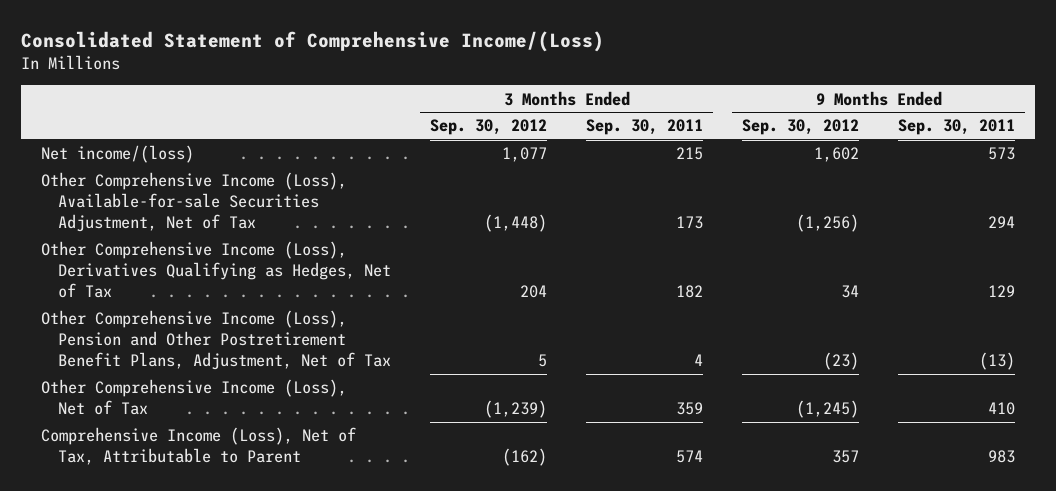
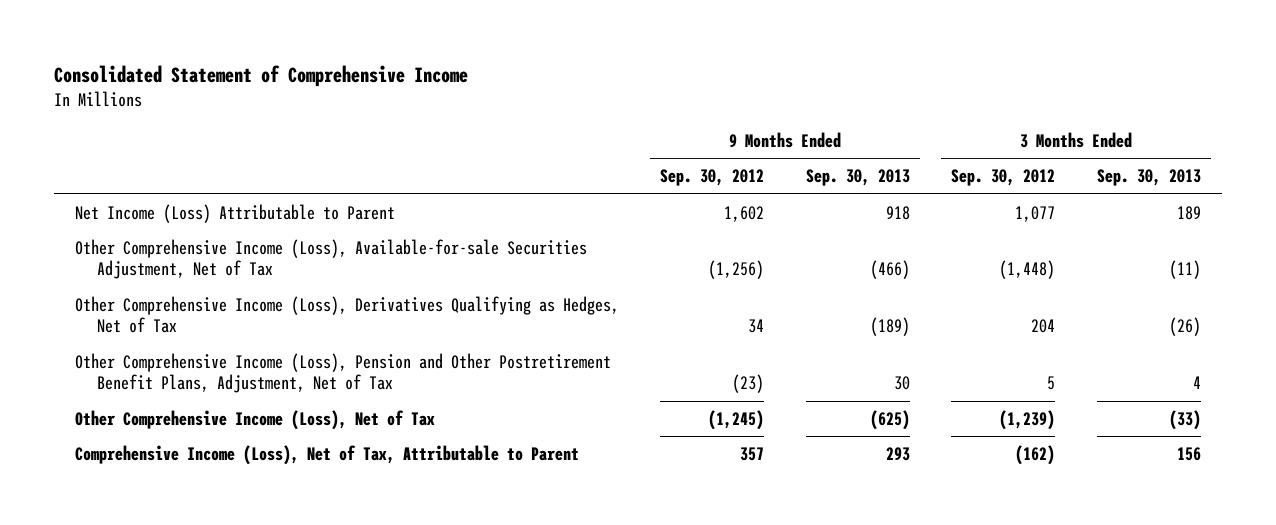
[21,30,605,52] Consolidated Statement of Comprehensive Income/(Loss) -> [54,64,469,87] Consolidated Statement of Comprehensive Income
[586,119,704,136] Sep. 30, 2011 -> none
[898,119,1016,136] Sep. 30, 2011 -> none
none -> [805,169,910,187] Sep. 30, 2013
none -> [1096,169,1201,187] Sep. 30, 2013
[40,145,194,164] Net income/(loss) -> [74,203,395,223] Net Income (Loss) Attributable to Parent

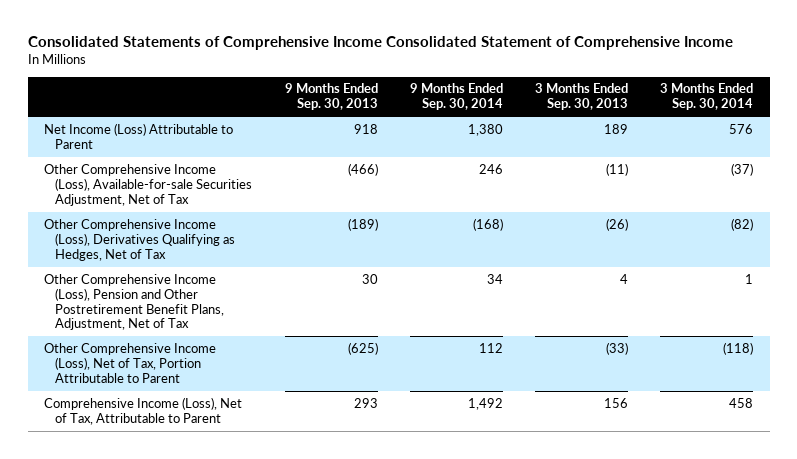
[54,64,469,87] Consolidated Statement of Comprehensive Income -> [27,36,733,51] Consolidated Statements of Comprehensive Income Consolidated Statement of Comprehensive Income
[660,169,765,187] Sep. 30, 2012 -> none
[951,169,1056,187] Sep. 30, 2012 -> none
none -> [409,83,503,111] 9 Months Ended Sep. 30, 2014
none -> [660,83,754,111] 3 Months Ended Sep. 30, 2014
[74,409,435,430] Other Comprehensive Income (Loss), Net of Tax -> [43,342,216,383] Other Comprehensive Income (Loss), Net of Tax, Portion Attributable to Parent

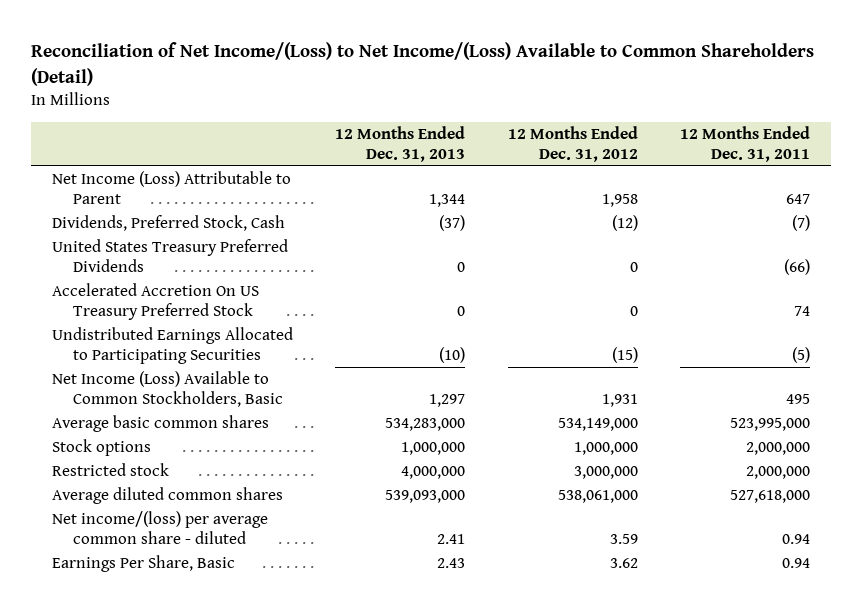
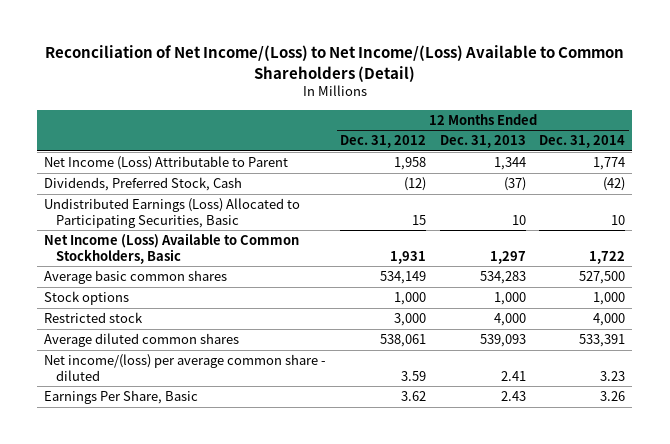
[679,126,810,163] 12 Months Ended Dec. 31, 2011 -> none
none -> [539,135,626,149] Dec. 31, 2014
[52,239,289,273] United States Treasury Preferred Dividends -> none
[52,283,260,321] Accelerated Accretion On US Treasury Preferred Stock -> none
[52,327,294,365] Undistributed Earnings Allocated to Participating Securities -> [44,198,301,228] Undistributed Earnings (Loss) Allocated to Participating Securities, Basic
[439,347,466,364] (10) -> [511,214,526,225] 10
[611,347,638,364] (15) -> [412,214,427,225] 15
[385,418,466,432] 534,283,000 -> [479,271,526,285] 534,283
[557,418,638,432] 534,149,000 -> [380,271,427,285] 534,149
[401,442,466,456] 1,000,000 -> [493,292,526,306] 1,000
[573,442,638,456] 1,000,000 -> [394,292,427,306] 1,000
[401,466,466,480] 4,000,000 -> [493,313,526,327] 4,000
[573,466,638,480] 3,000,000 -> [394,313,427,327] 3,000
[385,490,466,504] 539,093,000 -> [479,334,526,348] 539,093
[557,490,638,504] 538,061,000 -> [380,334,427,348] 538,061

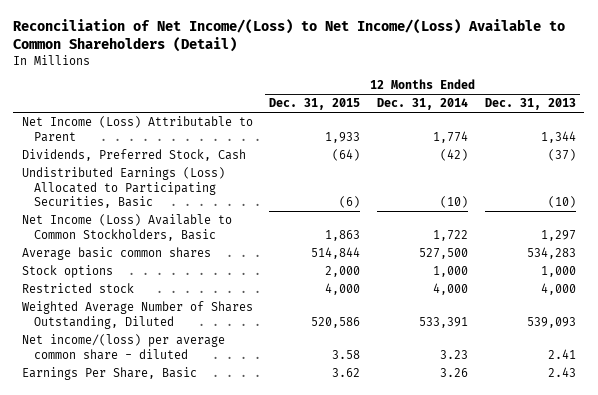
[340,135,427,149] Dec. 31, 2012 -> none
none -> [269,98,361,111] Dec. 31, 2015
[511,214,526,225] 10 -> [548,196,577,209] (10)
[611,214,626,225] 10 -> [440,196,469,209] (10)
[44,333,240,348] Average diluted common shares -> [21,301,253,329] Weighted Average Number of Shares Outstanding, Diluted

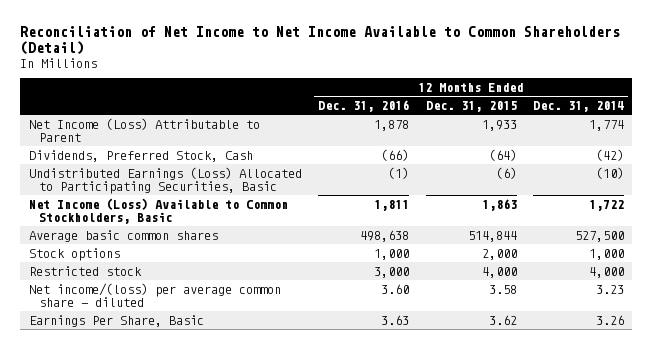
[13,19,566,52] Reconciliation of Net Income/(Loss) to Net Income/(Loss) Available to Common Shareholders (Detail) -> [20,25,621,56] Reconciliation of Net Income to Net Income Available to Common Shareholders (Detail)
[485,98,577,111] Dec. 31, 2013 -> none
none -> [318,100,410,113] Dec. 31, 2016
[21,301,253,329] Weighted Average Number of Shares Outstanding, Diluted -> none

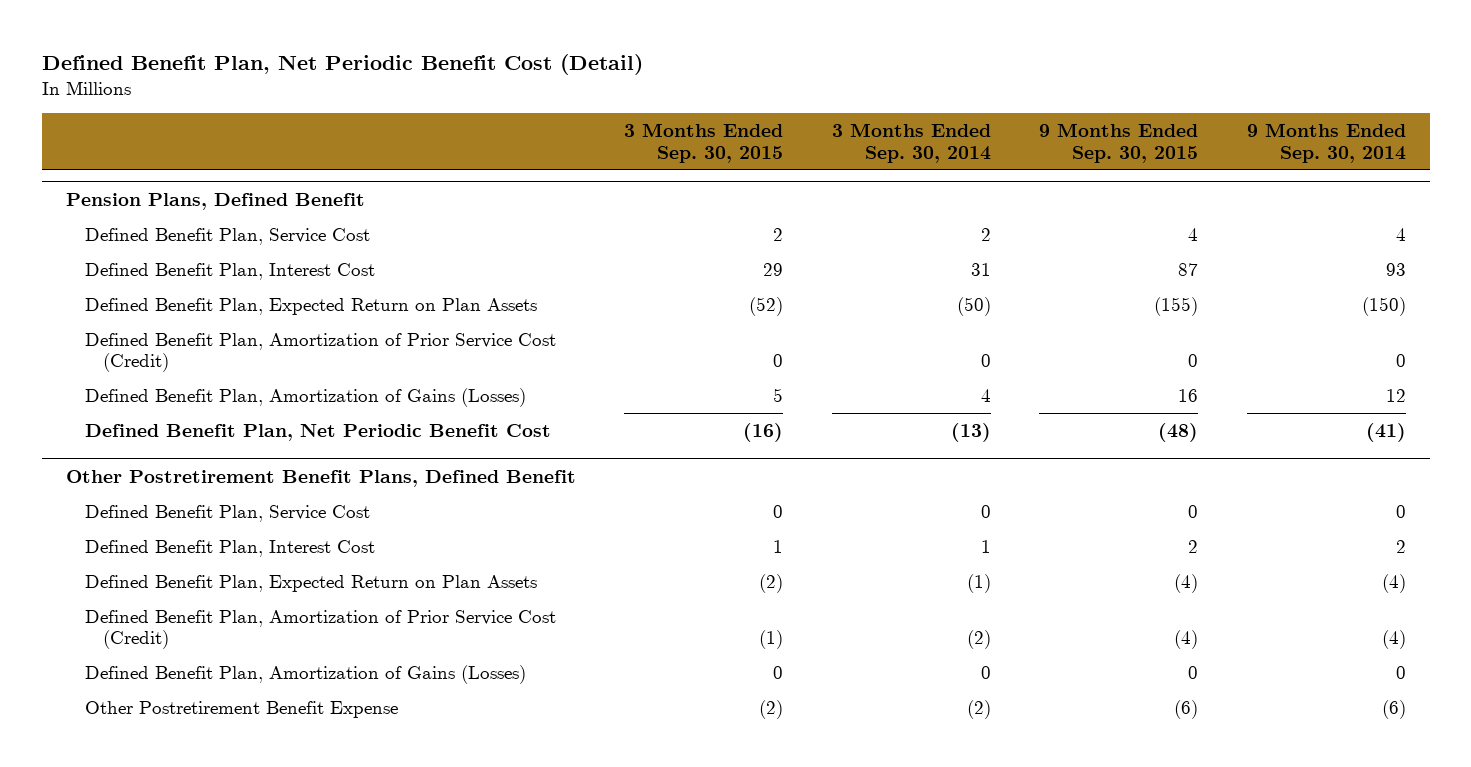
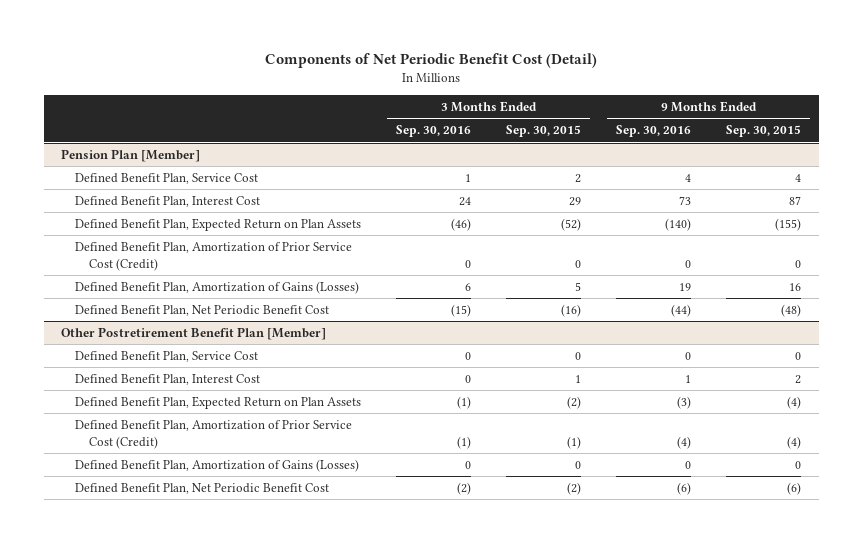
[41,54,643,76] Defined Benefit Plan, Net Periodic Benefit Cost (Detail) -> [265,53,598,69] Components of Net Periodic Benefit Cost (Detail)
[831,123,991,163] 3 Months Ended Sep. 30, 2014 -> none
[1246,123,1406,163] 9 Months Ended Sep. 30, 2014 -> none
none -> [396,125,472,138] Sep. 30, 2016
none -> [616,125,692,138] Sep. 30, 2016
[65,192,365,210] Pension Plans, Defined Benefit -> [61,148,201,162] Pension Plan [Member]
[65,469,576,487] Other Postretirement Benefit Plans, Defined Benefit -> [61,326,327,340] Other Postretirement Benefit Plan [Member]
[84,700,398,718] Other Postretirement Benefit Expense -> none
none -> [74,482,329,494] Defined Benefit Plan, Net Periodic Benefit Cost

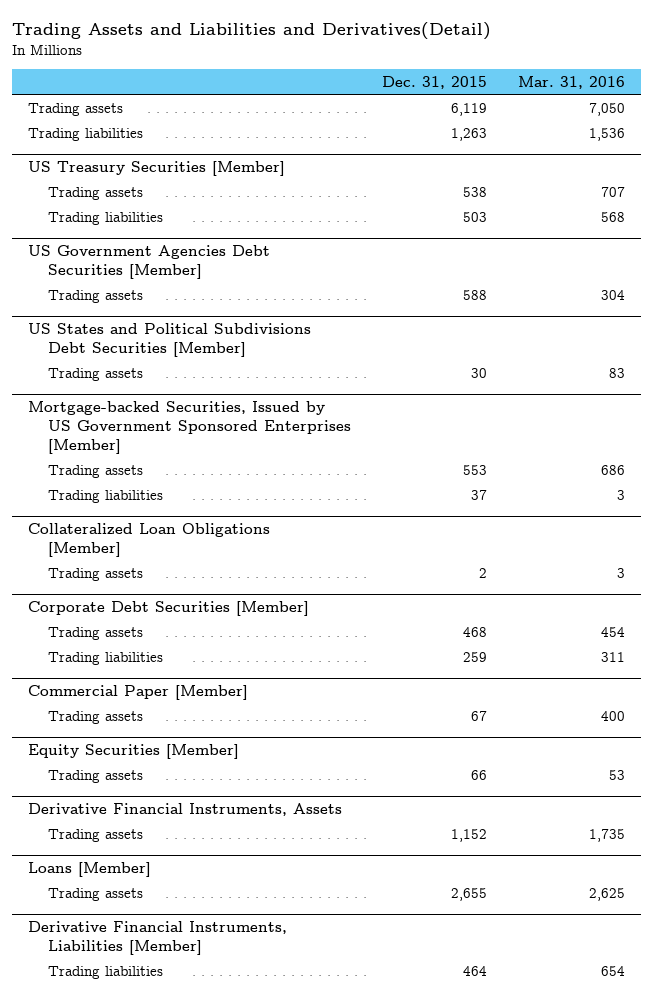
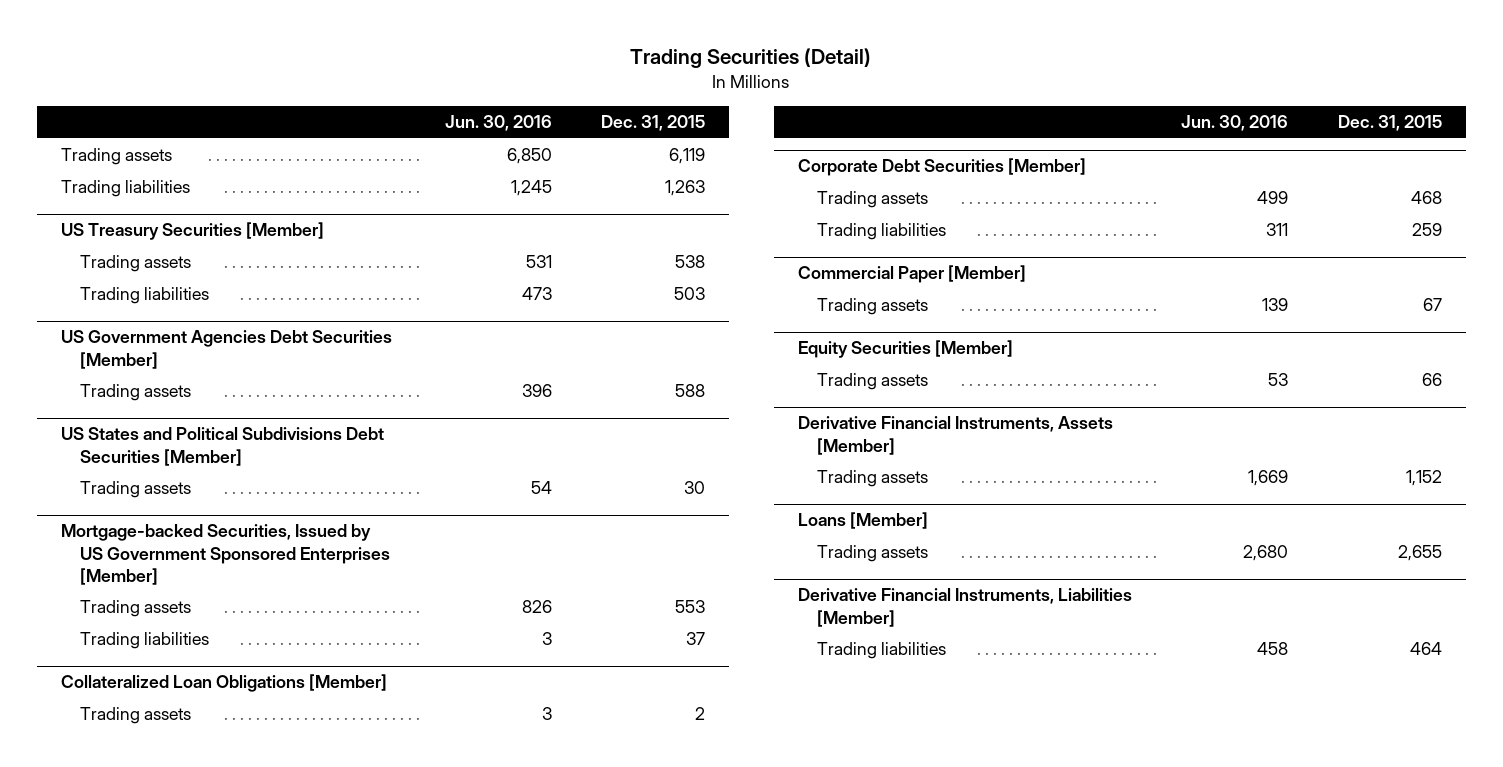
[12,21,492,40] Trading Assets and Liabilities and Derivatives(Detail) -> [630,48,872,69] Trading Securities (Detail)
[518,75,626,89] Mar. 31, 2016 -> none
none -> [444,115,552,132] Jun. 30, 2016
[27,802,342,816] Derivative Financial Instruments, Assets -> [798,416,1114,455] Derivative Financial Instruments, Assets [Member]

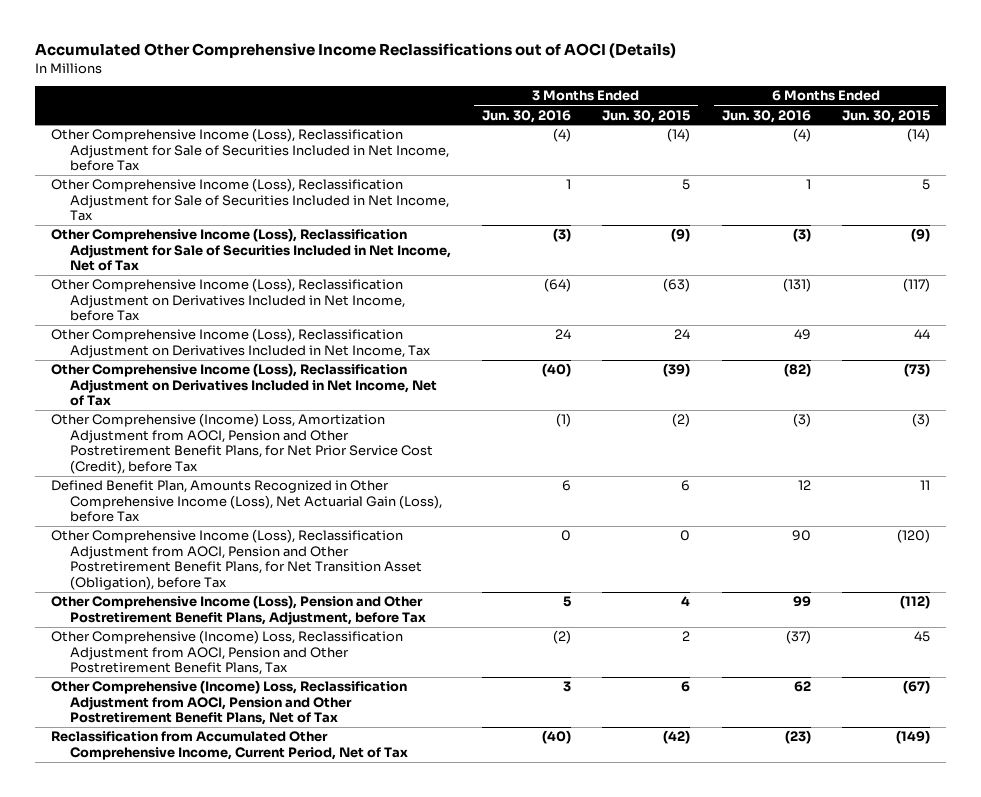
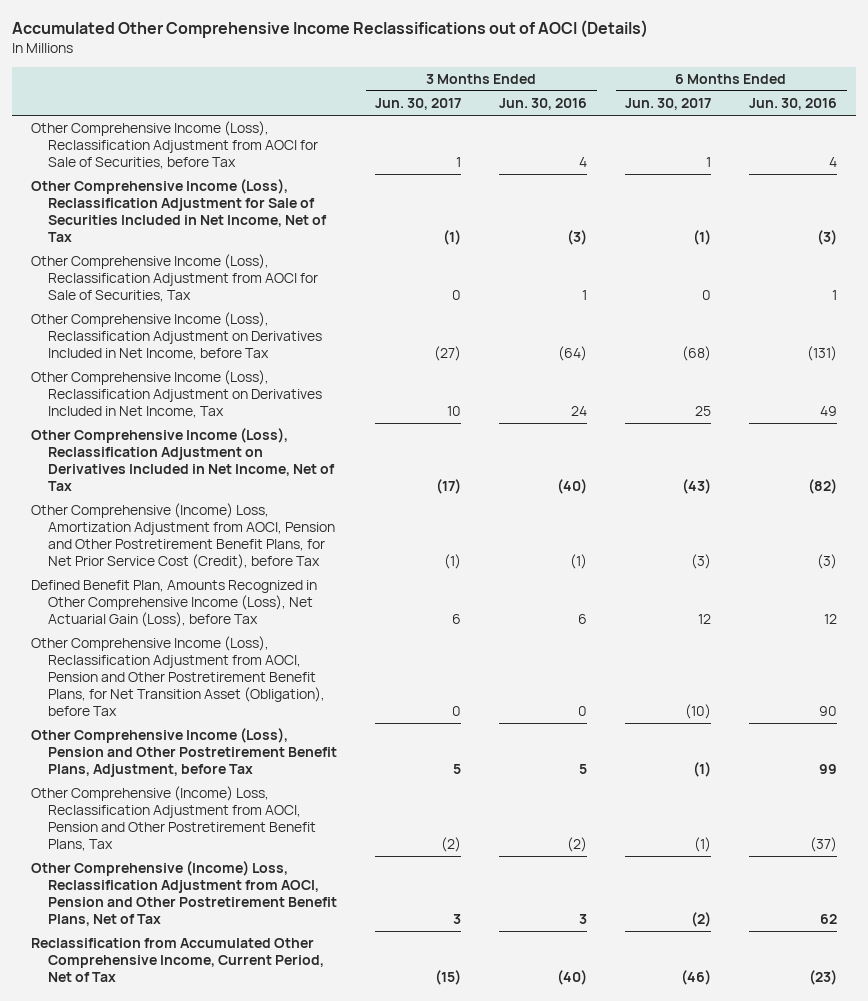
[602,109,691,123] Jun. 30, 2015 -> none
[842,109,931,123] Jun. 30, 2015 -> none
none -> [375,98,462,111] Jun. 30, 2017
none -> [625,98,712,111] Jun. 30, 2017
[50,178,449,222] Other Comprehensive Income (Loss), Reclassification Adjustment for Sale of Securities Included in Net Income, Tax -> none
[50,128,449,172] Other Comprehensive Income (Loss), Reclassification Adjustment for Sale of Securities Included in Net Income, before Tax -> [31,121,319,169] Other Comprehensive Income (Loss), Reclassification Adjustment from AOCI for Sale of Securities, before Tax
[553,128,572,143] (4) -> [579,156,588,167] 4
[792,128,811,143] (4) -> [829,156,838,167] 4
none -> [31,254,319,302] Other Comprehensive Income (Loss), Reclassification Adjustment from AOCI for Sale of Securities, Tax

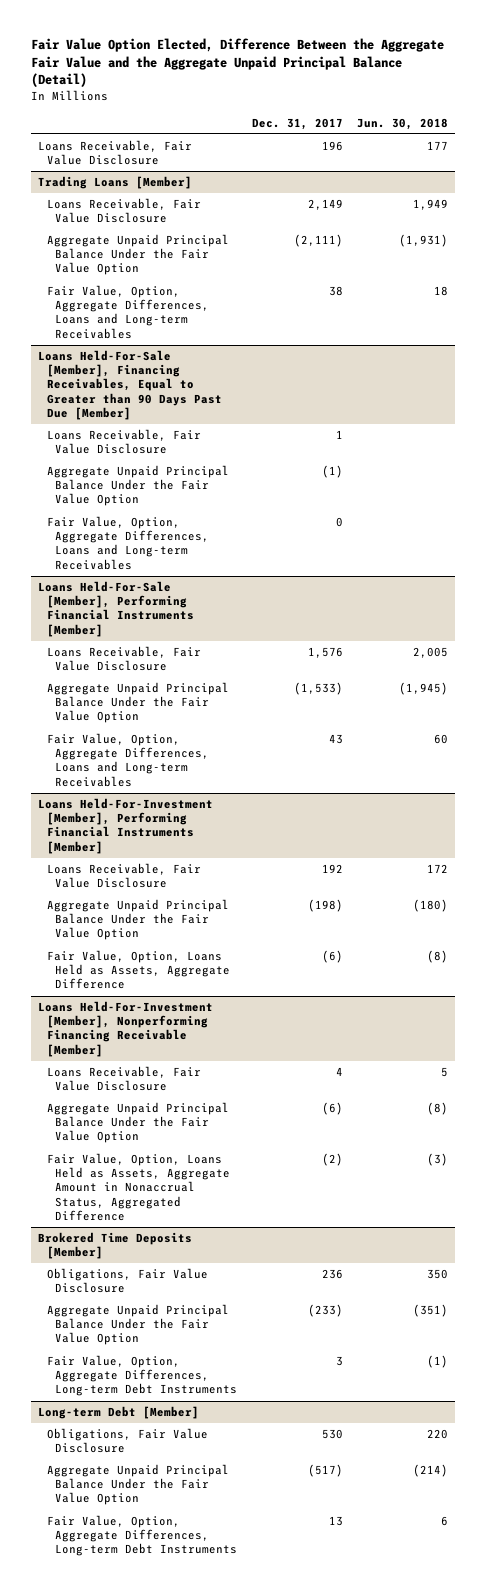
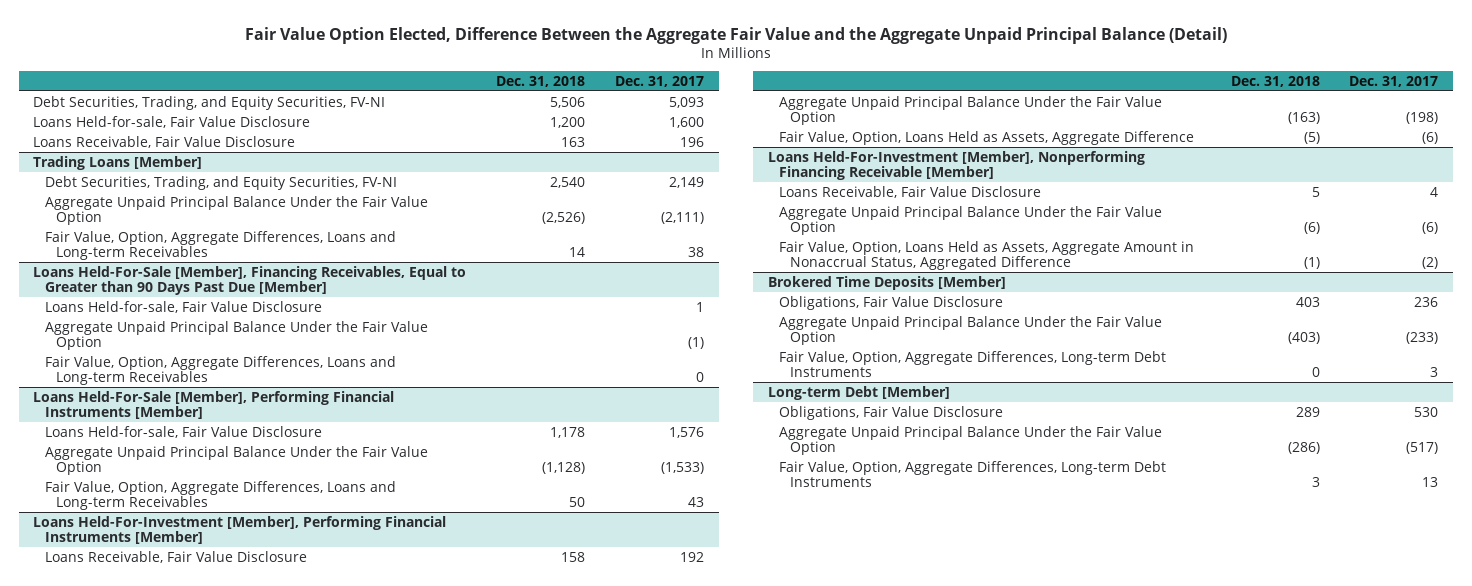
[356,117,448,130] Jun. 30, 2018 -> none
none -> [496,75,586,87] Dec. 31, 2018
none -> [33,95,386,110] Debt Securities, Trading, and Equity Securities, FV-NI
none -> [33,115,311,128] Loans Held-for-sale, Fair Value Disclosure
[46,198,201,224] Loans Receivable, Fair Value Disclosure -> [44,175,397,190] Debt Securities, Trading, and Equity Securities, FV-NI
[46,429,201,455] Loans Receivable, Fair Value Disclosure -> [44,300,322,313] Loans Held-for-sale, Fair Value Disclosure
[46,646,201,672] Loans Receivable, Fair Value Disclosure -> [44,425,322,438] Loans Held-for-sale, Fair Value Disclosure

